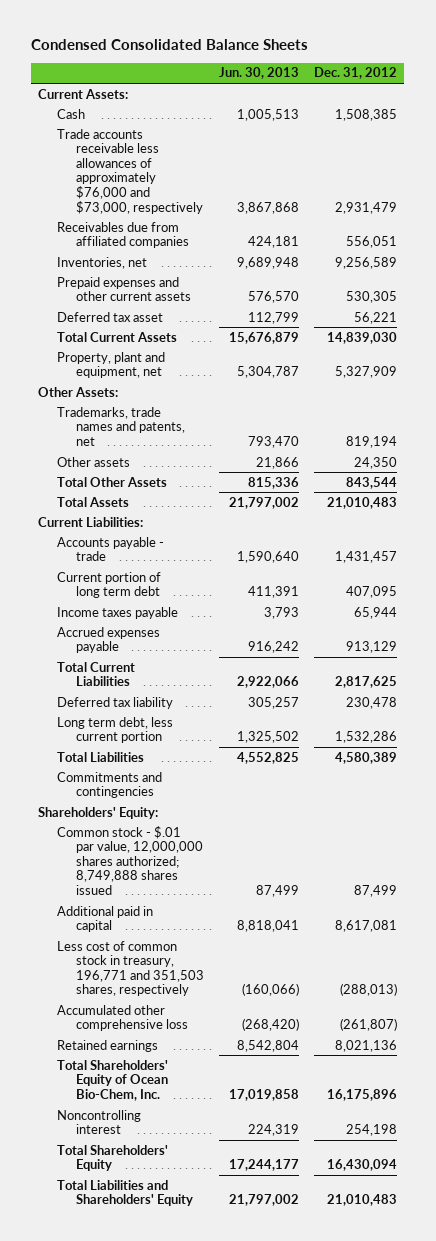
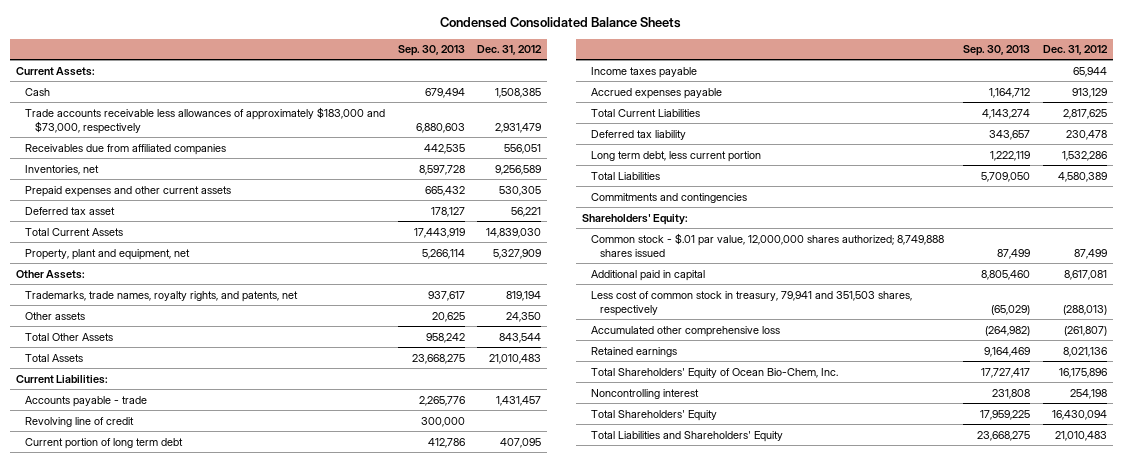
[219,67,300,80] Jun. 30, 2013 -> none
none -> [397,45,465,57] Sep. 30, 2013
[57,128,204,214] Trade accounts receivable less allowances of approximately $76,000 and $73,000, respectively -> [25,106,386,134] Trade accounts receivable less allowances of approximately $183,000 and $73,000, respectively
[57,406,186,446] Trademarks, trade names and patents, net -> [25,290,299,302] Trademarks, trade names, royalty rights, and patents, net
none -> [25,416,135,427] Revolving line of credit
[57,940,205,997] Less cost of common stock in treasury, 196,771 and 351,503 shares, respectively -> [591,290,913,316] Less cost of common stock in treasury, 79,941 and 351,503 shares, respectively

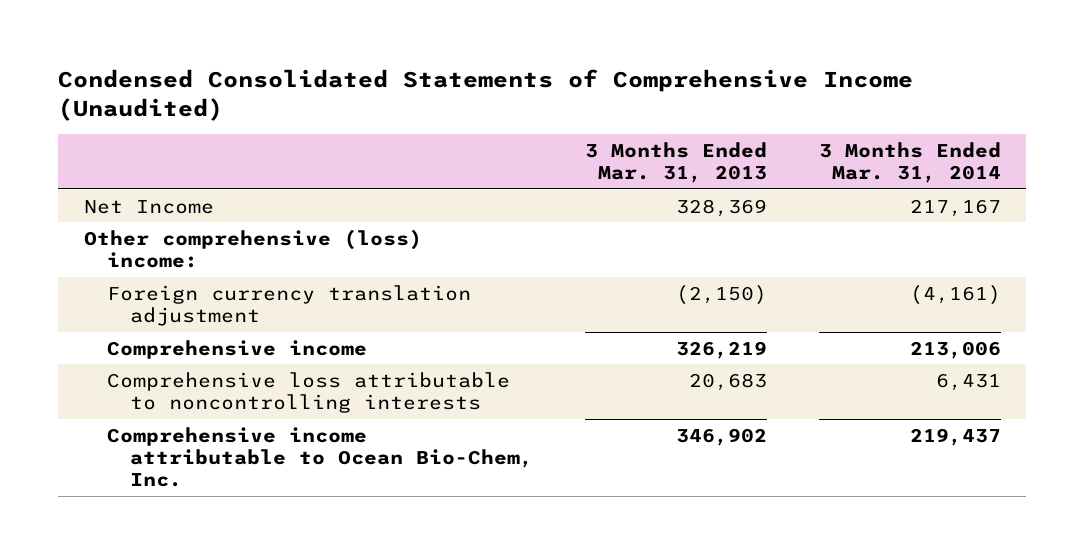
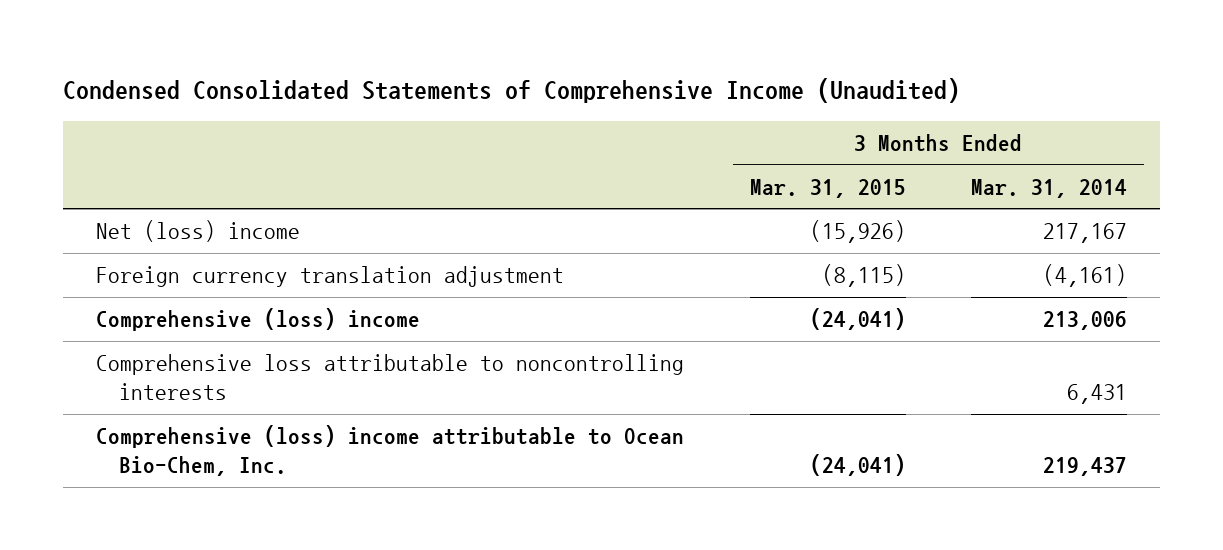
[584,142,767,184] 3 Months Ended Mar. 31, 2013 -> none
none -> [749,178,906,198] Mar. 31, 2015
[84,228,423,268] Other comprehensive (loss) income: -> none
[84,199,215,214] Net Income -> [95,220,300,243] Net (loss) income
[107,339,368,359] Comprehensive income -> [95,308,420,332] Comprehensive (loss) income
[107,426,534,488] Comprehensive income attributable to Ocean Bio-Chem, Inc. -> [95,425,684,477] Comprehensive (loss) income attributable to Ocean Bio-Chem, Inc.

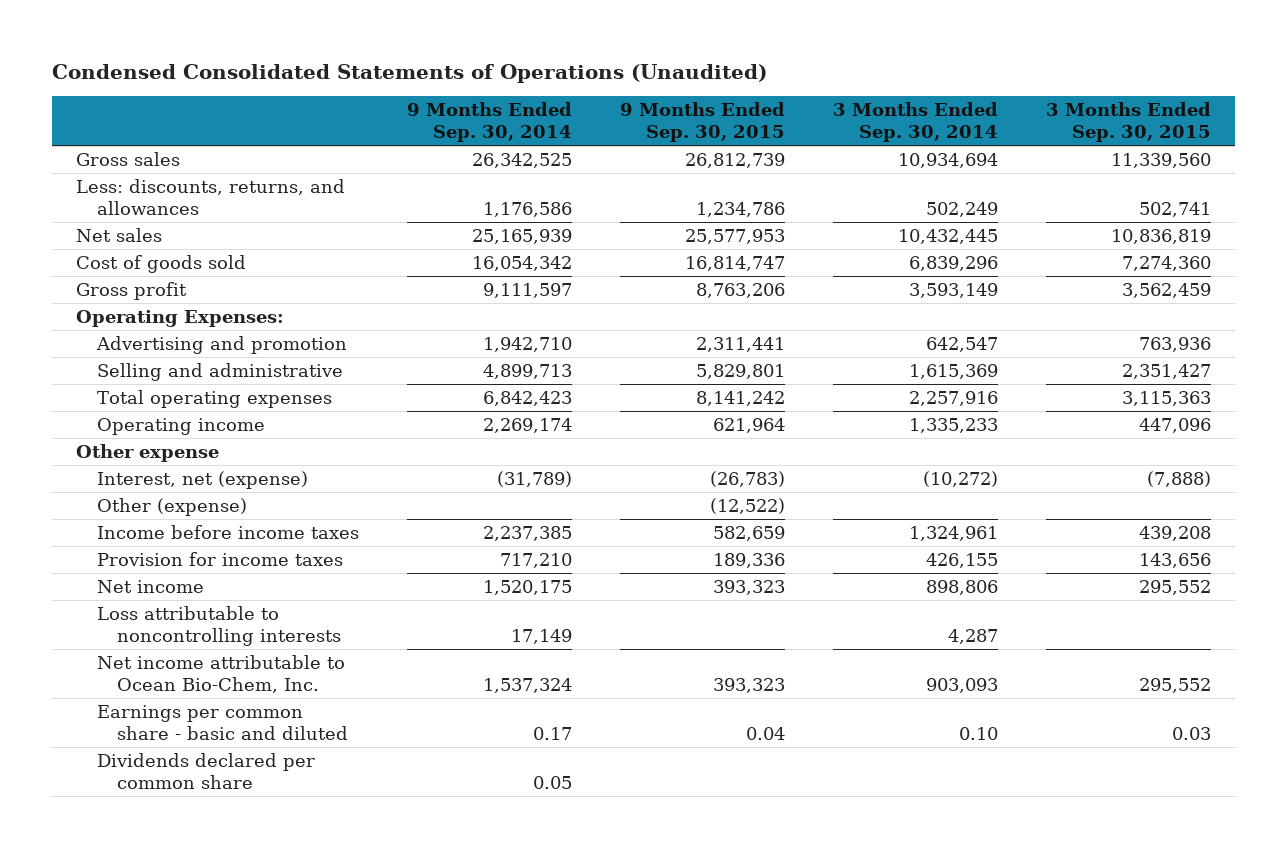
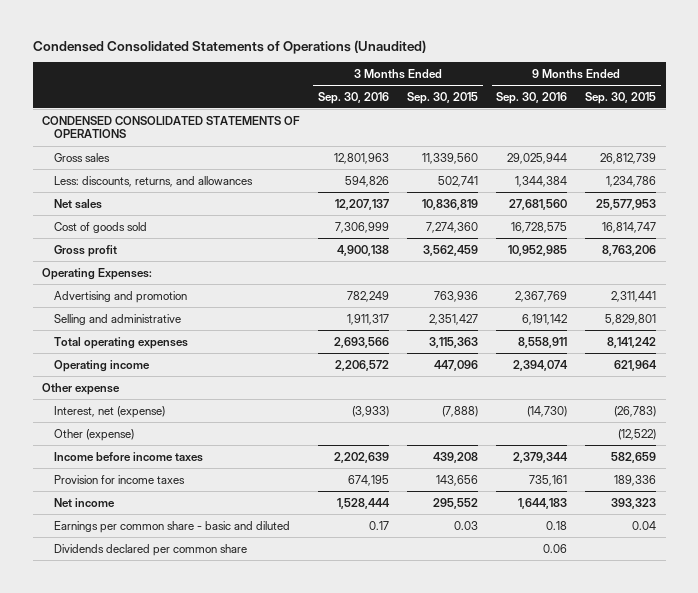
[406,102,572,143] 9 Months Ended Sep. 30, 2014 -> none
[833,102,999,143] 3 Months Ended Sep. 30, 2014 -> none
none -> [317,91,389,104] Sep. 30, 2016
none -> [496,91,568,104] Sep. 30, 2016
none -> [41,115,300,139] CONDENSED CONSOLIDATED STATEMENTS OF OPERATIONS
[96,605,342,646] Loss attributable to noncontrolling interests -> none
[96,654,345,693] Net income attributable to Ocean Bio-Chem, Inc. -> none

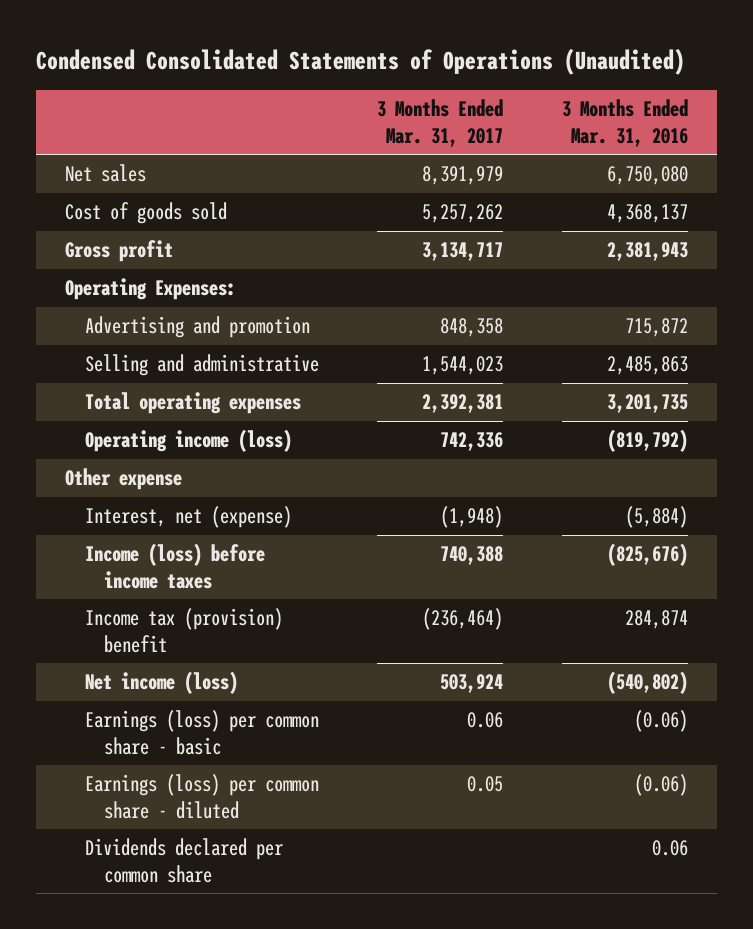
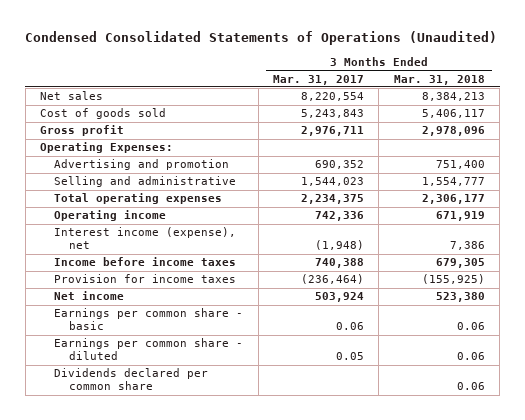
[561,98,688,147] 3 Months Ended Mar. 31, 2016 -> none
none -> [393,74,485,85] Mar. 31, 2018
[422,166,504,186] 8,391,979 -> [301,92,365,102] 8,220,554
[422,204,504,224] 5,257,262 -> [301,109,365,119] 5,243,843
[422,242,504,262] 3,134,717 -> [301,126,365,137] 2,976,711
[440,318,504,338] 848,358 -> [315,160,365,170] 690,352
[65,468,183,491] Other expense -> none
[422,394,504,414] 2,392,381 -> [301,194,365,205] 2,234,375
[84,429,292,453] Operating income (loss) -> [54,210,167,222] Operating income
[84,506,292,529] Interest, net (expense) -> [54,227,237,250] Interest income (expense), net
[84,543,265,590] Income (loss) before income taxes -> [54,257,237,267] Income before income taxes
[84,608,283,654] Income tax (provision) benefit -> [54,274,237,284] Provision for income taxes
[84,671,238,695] Net income (loss) -> [54,291,125,301] Net income
[84,710,319,756] Earnings (loss) per common share - basic -> [54,308,244,331] Earnings per common share - basic
[84,774,319,820] Earnings (loss) per common share - diluted -> [54,338,244,361] Earnings per common share - diluted

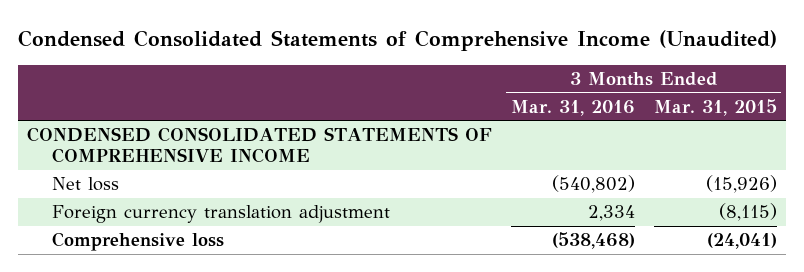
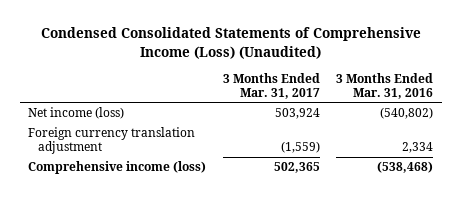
[17,30,777,52] Condensed Consolidated Statements of Comprehensive Income (Unaudited) -> [40,27,421,59] Condensed Consolidated Statements of Comprehensive Income (Loss) (Unaudited)
[653,98,777,116] Mar. 31, 2015 -> none
none -> [222,72,320,99] 3 Months Ended Mar. 31, 2017
[27,127,493,164] CONDENSED CONSOLIDATED STATEMENTS OF COMPREHENSIVE INCOME -> none
[51,177,119,192] Net loss -> [28,107,125,120] Net income (loss)
[51,232,224,252] Comprehensive loss -> [28,161,207,175] Comprehensive income (loss)

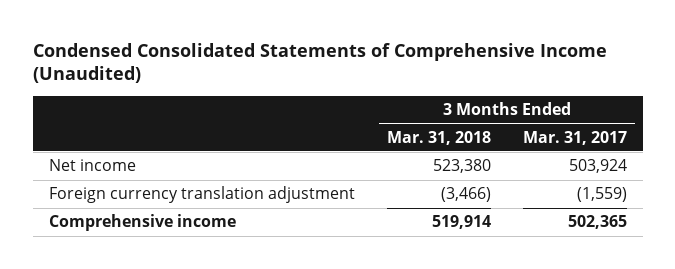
[40,27,421,59] Condensed Consolidated Statements of Comprehensive Income (Loss) (Unaudited) -> [32,42,607,84] Condensed Consolidated Statements of Comprehensive Income (Unaudited)
[336,72,434,99] 3 Months Ended Mar. 31, 2016 -> none
none -> [386,130,491,145] Mar. 31, 2018
[28,107,125,120] Net income (loss) -> [48,159,136,172] Net income
[28,161,207,175] Comprehensive income (loss) -> [48,214,236,232] Comprehensive income

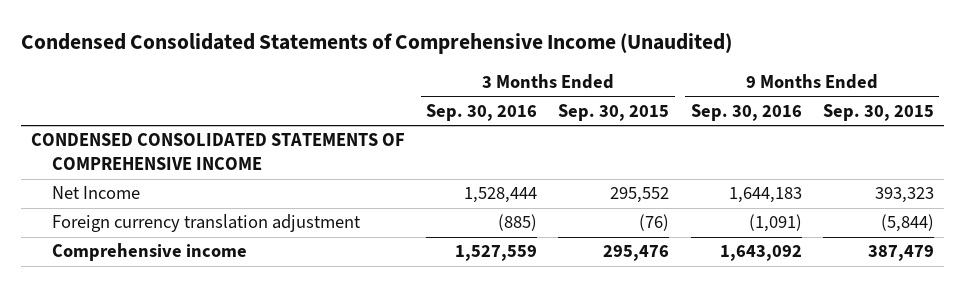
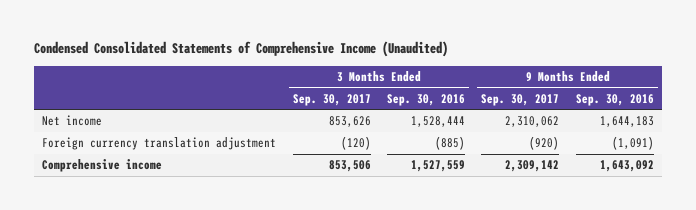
[558,103,670,121] Sep. 30, 2015 -> none
[822,103,934,121] Sep. 30, 2015 -> none
none -> [292,93,371,106] Sep. 30, 2017
none -> [481,93,560,106] Sep. 30, 2017
[31,133,406,171] CONDENSED CONSOLIDATED STATEMENTS OF COMPREHENSIVE INCOME -> none
[52,186,141,200] Net Income -> [42,115,103,127] Net income

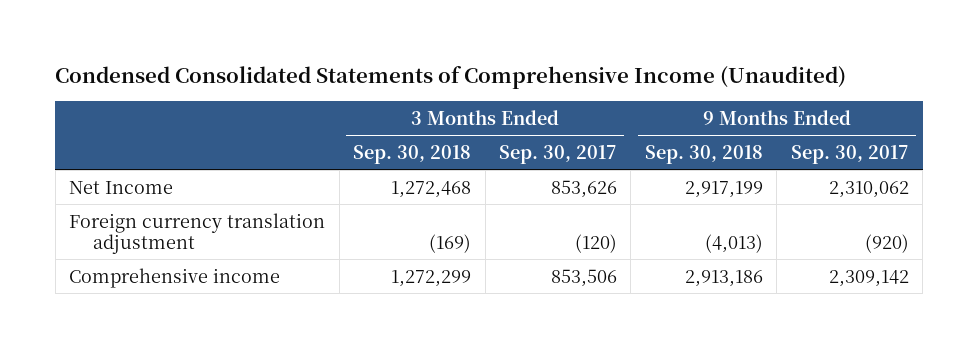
[387,93,466,106] Sep. 30, 2016 -> none
[575,93,654,106] Sep. 30, 2016 -> none
none -> [353,144,472,164] Sep. 30, 2018
none -> [644,144,763,164] Sep. 30, 2018
[42,115,103,127] Net income -> [69,180,174,194] Net Income

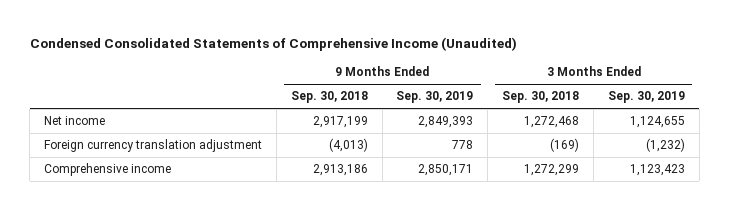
[499,144,618,164] Sep. 30, 2017 -> none
[790,144,909,164] Sep. 30, 2017 -> none
none -> [396,91,474,104] Sep. 30, 2019
none -> [608,91,686,104] Sep. 30, 2019
[69,180,174,194] Net Income -> [43,116,105,126] Net income

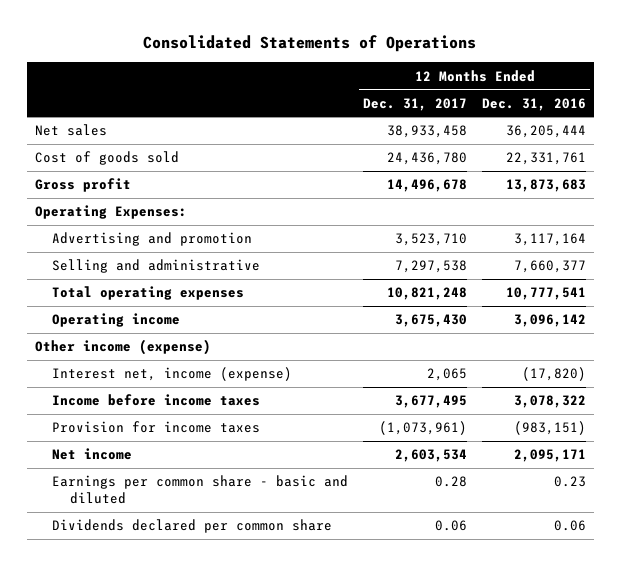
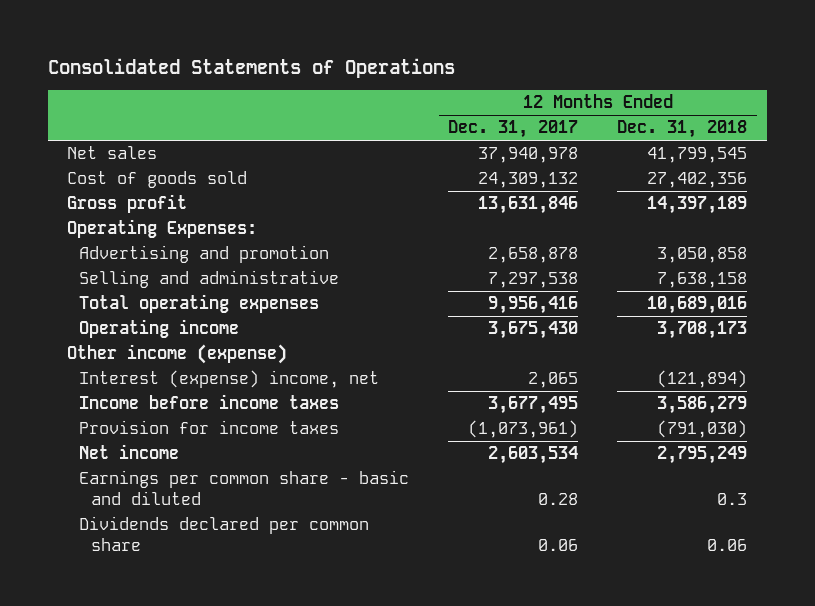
[482,97,587,111] Dec. 31, 2016 -> none
none -> [617,120,748,139] Dec. 31, 2018
[387,125,468,139] 38,933,458 -> [478,147,579,164] 37,940,978
[387,152,468,166] 24,436,780 -> [478,172,579,189] 24,309,132
[387,179,468,193] 14,496,678 -> [478,196,579,215] 13,631,846
[395,233,468,247] 3,523,710 -> [488,247,579,264] 2,658,878
[387,287,468,301] 10,821,248 -> [488,296,579,315] 9,956,416
[52,367,293,382] Interest net, income (expense) -> [79,370,380,389] Interest (expense) income, net

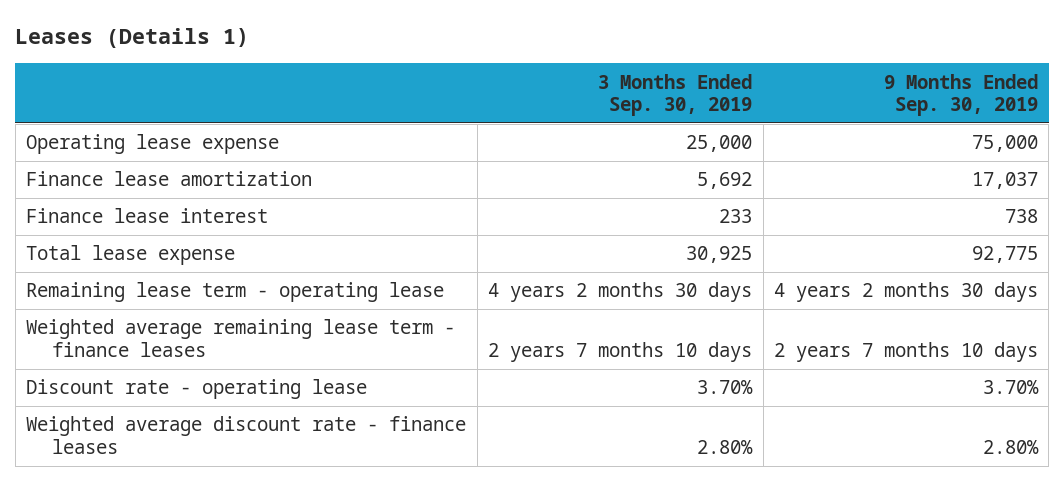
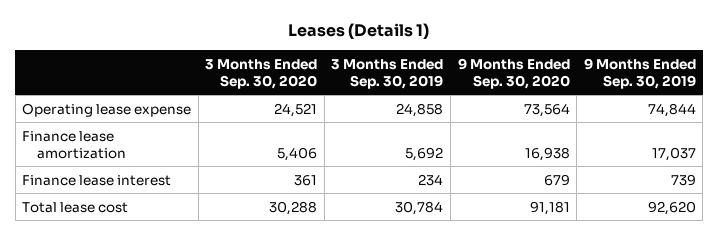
none -> [205,58,318,89] 3 Months Ended Sep. 30, 2020
none -> [457,57,570,89] 9 Months Ended Sep. 30, 2020
[686,135,753,153] 25,000 -> [396,102,444,117] 24,858
[971,135,1038,153] 75,000 -> [647,102,696,117] 74,844
[26,282,445,303] Remaining lease term - operating lease -> none
[26,319,456,357] Weighted average remaining lease term - finance leases -> none
[26,379,368,400] Discount rate - operating lease -> none
[26,416,467,454] Weighted average discount rate - finance leases -> none
[719,209,753,224] 233 -> [418,173,444,186] 234
[1004,209,1038,224] 738 -> [670,173,696,186] 739
[26,245,236,266] Total lease expense -> [22,201,129,213] Total lease cost
[686,246,753,264] 30,925 -> [395,200,444,215] 30,784
[971,246,1038,264] 92,775 -> [647,200,696,215] 92,620

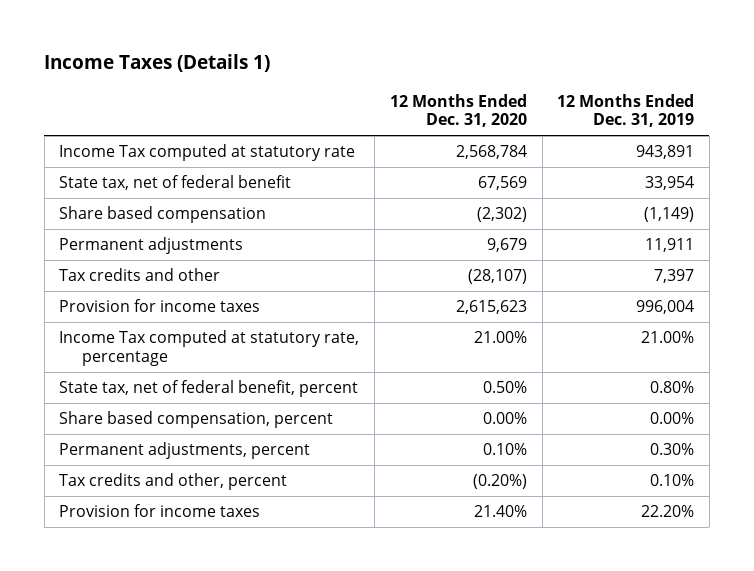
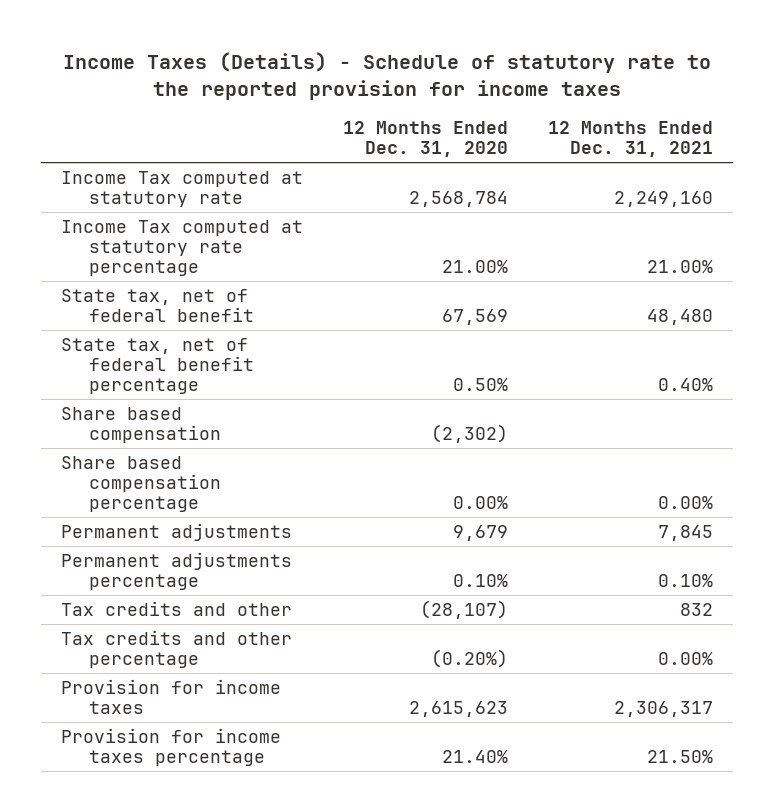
[44,54,271,73] Income Taxes (Details 1) -> [63,51,712,100] Income Taxes (Details) - Schedule of statutory rate to the reported provision for income taxes
[557,93,695,128] 12 Months Ended Dec. 31, 2019 -> none
none -> [547,121,713,158] 12 Months Ended Dec. 31, 2021
none -> [61,219,304,277] Income Tax computed at statutory rate percentage
none -> [61,337,254,395] State tax, net of federal benefit percentage
none -> [61,455,221,513] Share based compensation percentage
none -> [61,551,293,590] Permanent adjustments percentage
none -> [61,629,293,668] Tax credits and other percentage
[59,330,360,366] Income Tax computed at statutory rate, percentage -> none
[59,380,359,398] State tax, net of federal benefit, percent -> none
[59,411,334,429] Share based compensation, percent -> none
[59,442,311,460] Permanent adjustments, percent -> none
[59,473,288,491] Tax credits and other, percent -> none
[59,504,261,518] Provision for income taxes -> [61,727,282,766] Provision for income taxes percentage

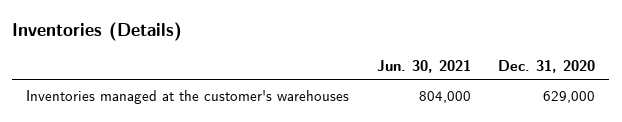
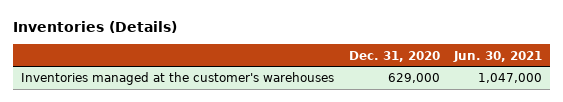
[418,90,471,103] 804,000 -> [478,73,543,84] 1,047,000

